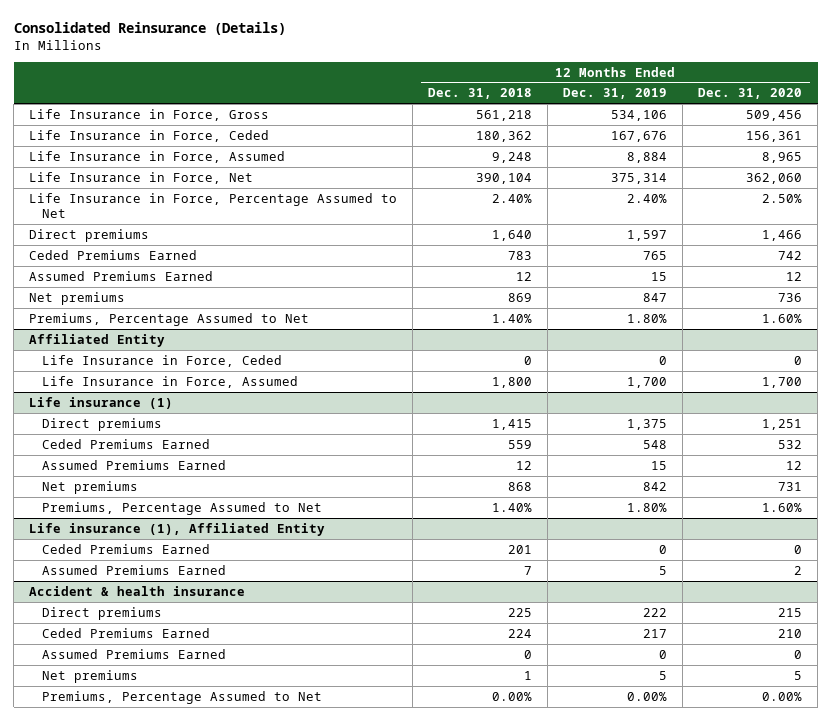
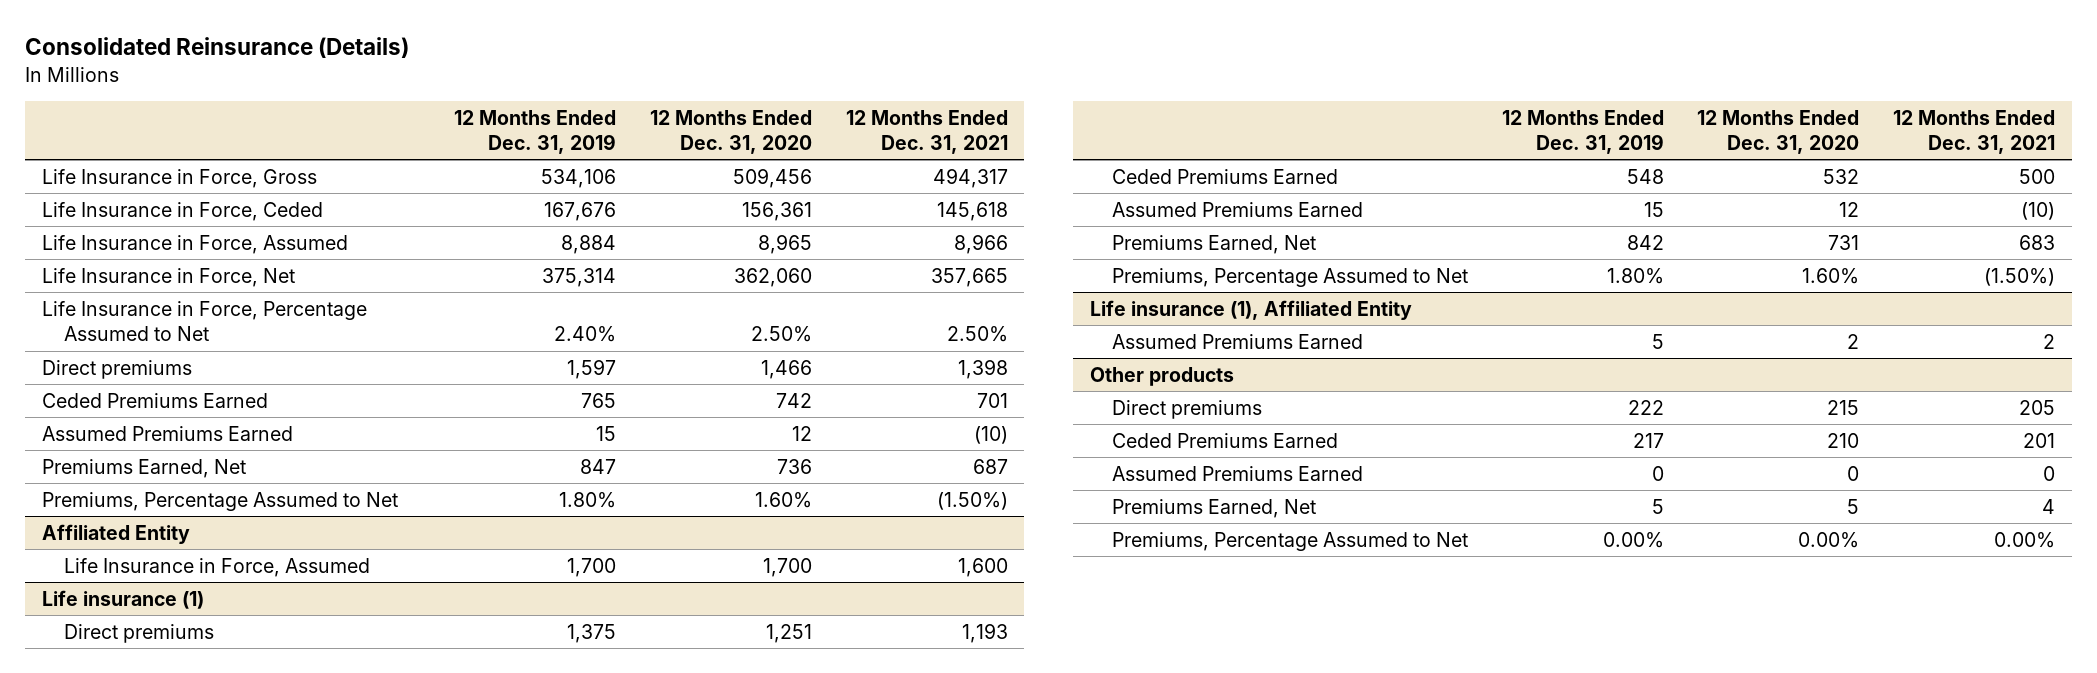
[428,88,533,100] Dec. 31, 2018 -> none
none -> [845,109,1008,154] 12 Months Ended Dec. 31, 2021
[29,291,126,305] Net premiums -> [42,458,247,478] Premiums Earned, Net
[42,354,283,367] Life Insurance in Force, Ceded -> none
[42,480,139,494] Net premiums -> [1111,234,1316,254] Premiums Earned, Net
[42,543,211,554] Ceded Premiums Earned -> none
[29,585,246,596] Accident & health insurance -> [1089,366,1234,386] Other products
[42,669,139,683] Net premiums -> [1111,498,1316,518] Premiums Earned, Net

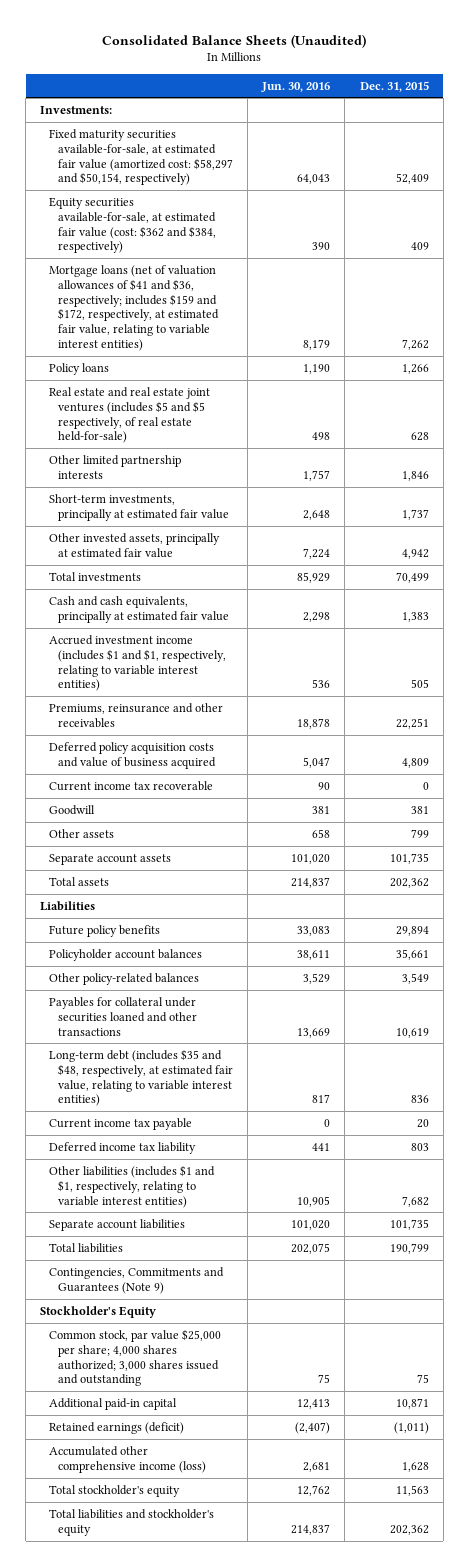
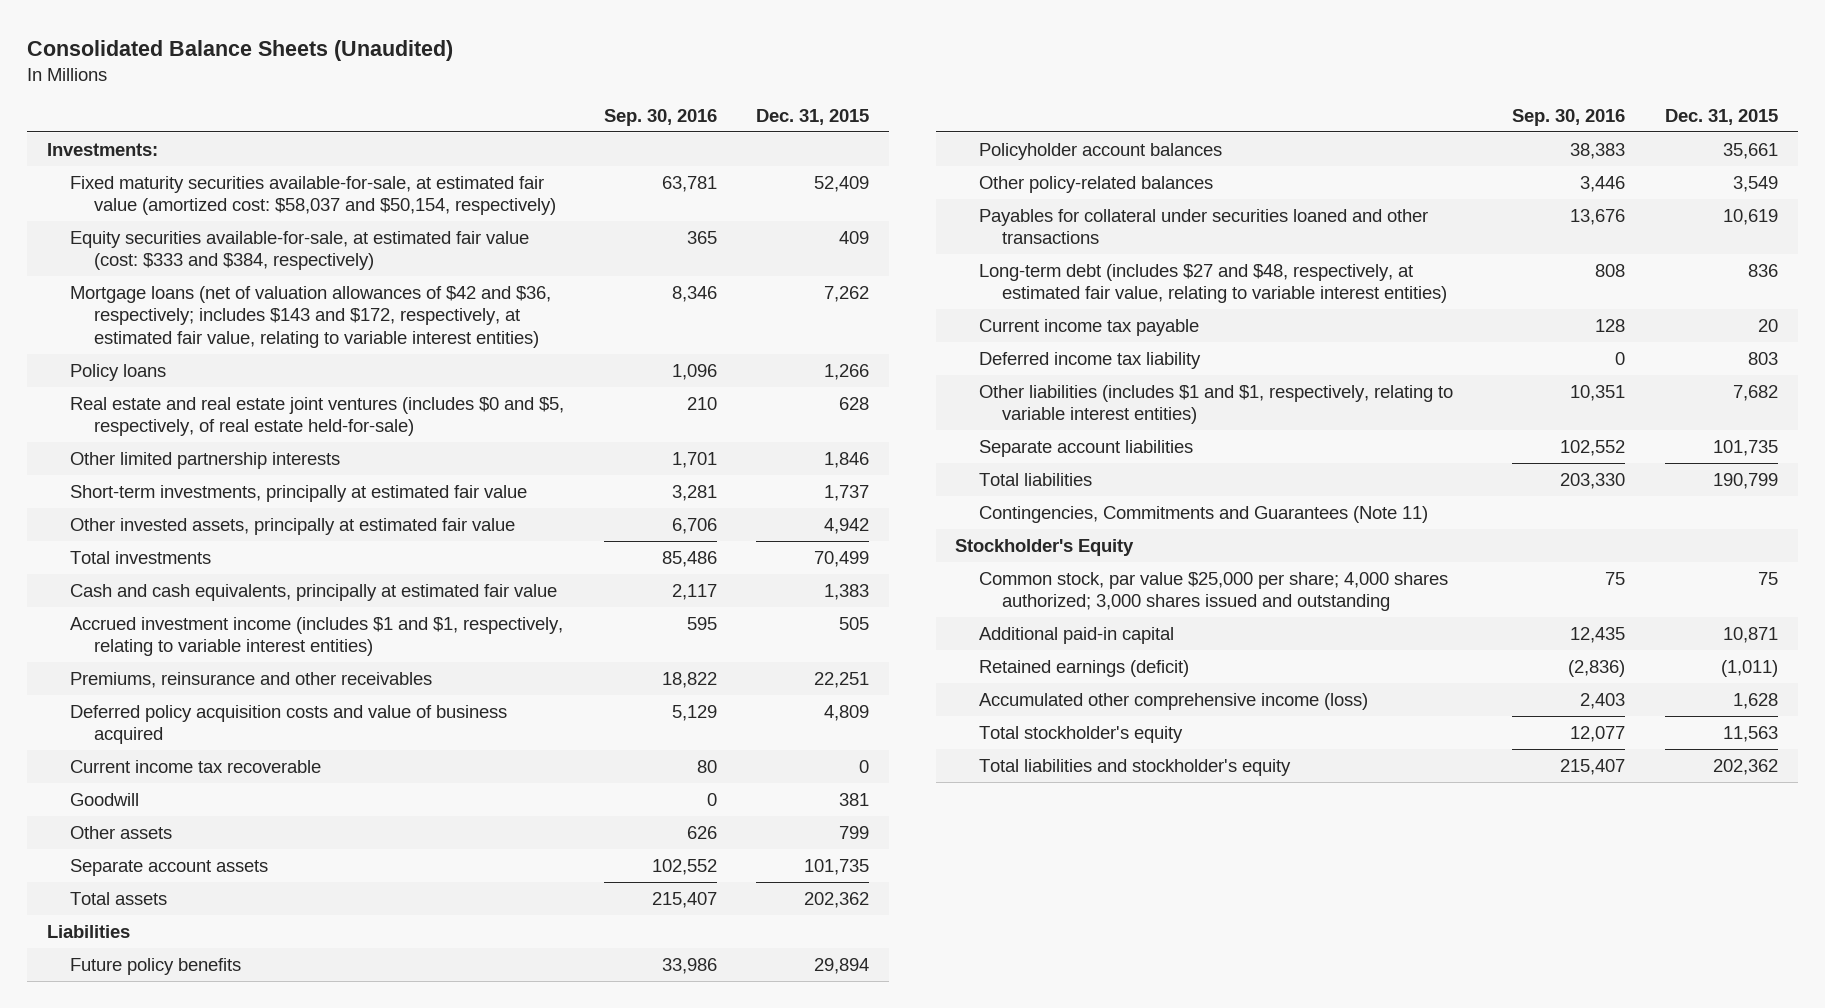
[261,81,331,92] Jun. 30, 2016 -> none
none -> [603,108,717,126] Sep. 30, 2016
[49,128,233,186] Fixed maturity securities available-for-sale, at estimated fair value (amortized cost: $58,297 and $50,154, respectively) -> [70,175,556,216] Fixed maturity securities available-for-sale, at estimated fair value (amortized cost: $58,037 and $50,154, respectively)
[49,196,216,254] Equity securities available-for-sale, at estimated fair value (cost: $362 and $384, respectively) -> [70,230,530,271] Equity securities available-for-sale, at estimated fair value (cost: $333 and $384, respectively)
[49,264,219,352] Mortgage loans (net of valuation allowances of $41 and $36, respectively; includes $159 and $172, respectively, at estimated fair value, relating to variable interest entities) -> [70,285,552,348] Mortgage loans (net of valuation allowances of $42 and $36, respectively; includes $143 and $172, respectively, at estimated fair value, relating to variable interest entities)
[49,386,211,444] Real estate and real estate joint ventures (includes $5 and $5 respectively, of real estate held-for-sale) -> [70,396,565,437] Real estate and real estate joint ventures (includes $0 and $5, respectively, of real estate held-for-sale)
[49,1048,233,1107] Long-term debt (includes $35 and $48, respectively, at estimated fair value, relating to variable interest entities) -> [978,263,1448,304] Long-term debt (includes $27 and $48, respectively, at estimated fair value, relating to variable interest entities)
[49,1266,225,1294] Contingencies, Commitments and Guarantees (Note 9) -> [978,505,1428,523] Contingencies, Commitments and Guarantees (Note 11)

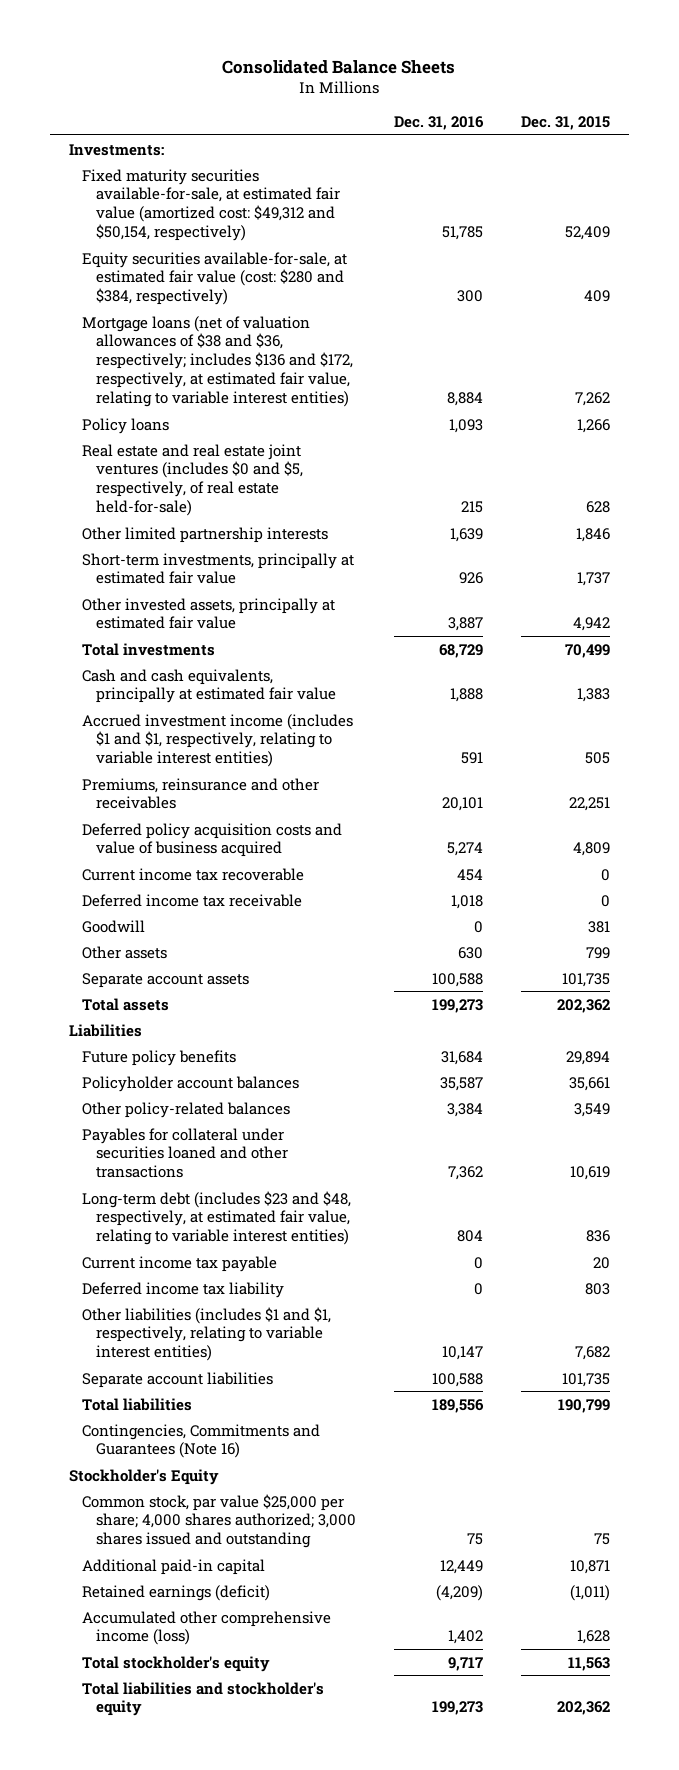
[26,39,453,61] Consolidated Balance Sheets (Unaudited) -> [222,60,456,75] Consolidated Balance Sheets
[603,108,717,126] Sep. 30, 2016 -> none
none -> [393,115,484,130] Dec. 31, 2016
[70,175,556,216] Fixed maturity securities available-for-sale, at estimated fair value (amortized cost: $58,037 and $50,154, respectively) -> [82,168,340,241] Fixed maturity securities available-for-sale, at estimated fair value (amortized cost: $49,312 and $50,154, respectively)
[70,230,530,271] Equity securities available-for-sale, at estimated fair value (cost: $333 and $384, respectively) -> [82,251,348,306] Equity securities available-for-sale, at estimated fair value (cost: $280 and $384, respectively)
[70,285,552,348] Mortgage loans (net of valuation allowances of $42 and $36, respectively; includes $143 and $172, respectively, at estimated fair value, relating to variable interest entities) -> [82,315,353,407] Mortgage loans (net of valuation allowances of $38 and $36, respectively; includes $136 and $172, respectively, at estimated fair value, relating to variable interest entities)
none -> [82,893,303,907] Deferred income tax receivable
[978,263,1448,304] Long-term debt (includes $27 and $48, respectively, at estimated fair value, relating to variable interest entities) -> [82,1190,352,1246] Long-term debt (includes $23 and $48, respectively, at estimated fair value, relating to variable interest entities)
[978,505,1428,523] Contingencies, Commitments and Guarantees (Note 11) -> [82,1423,321,1459] Contingencies, Commitments and Guarantees (Note 16)

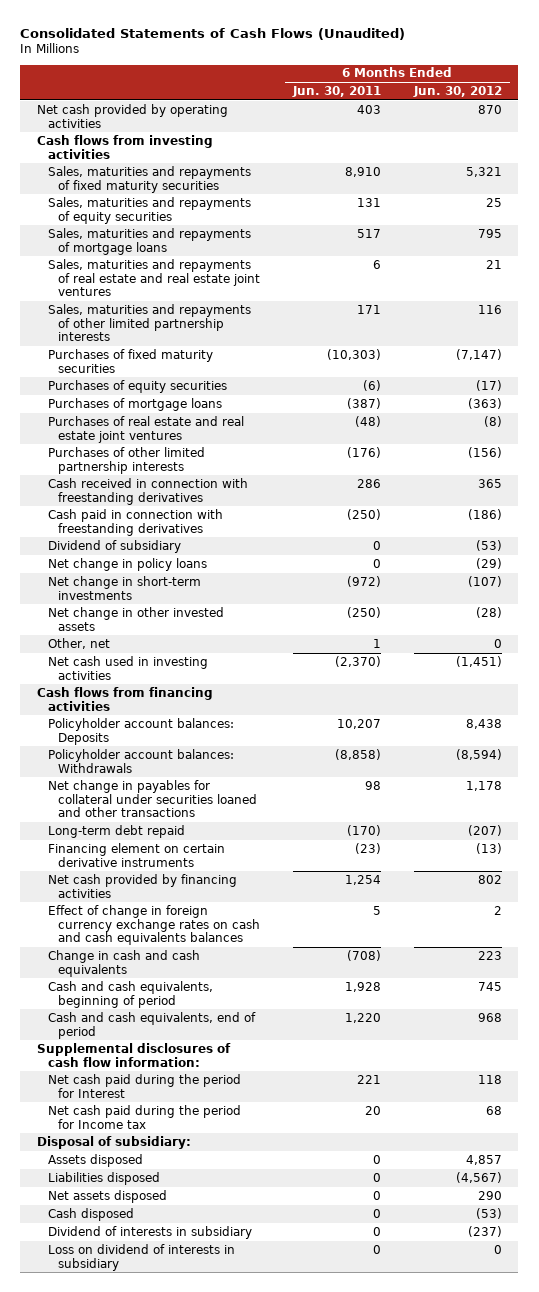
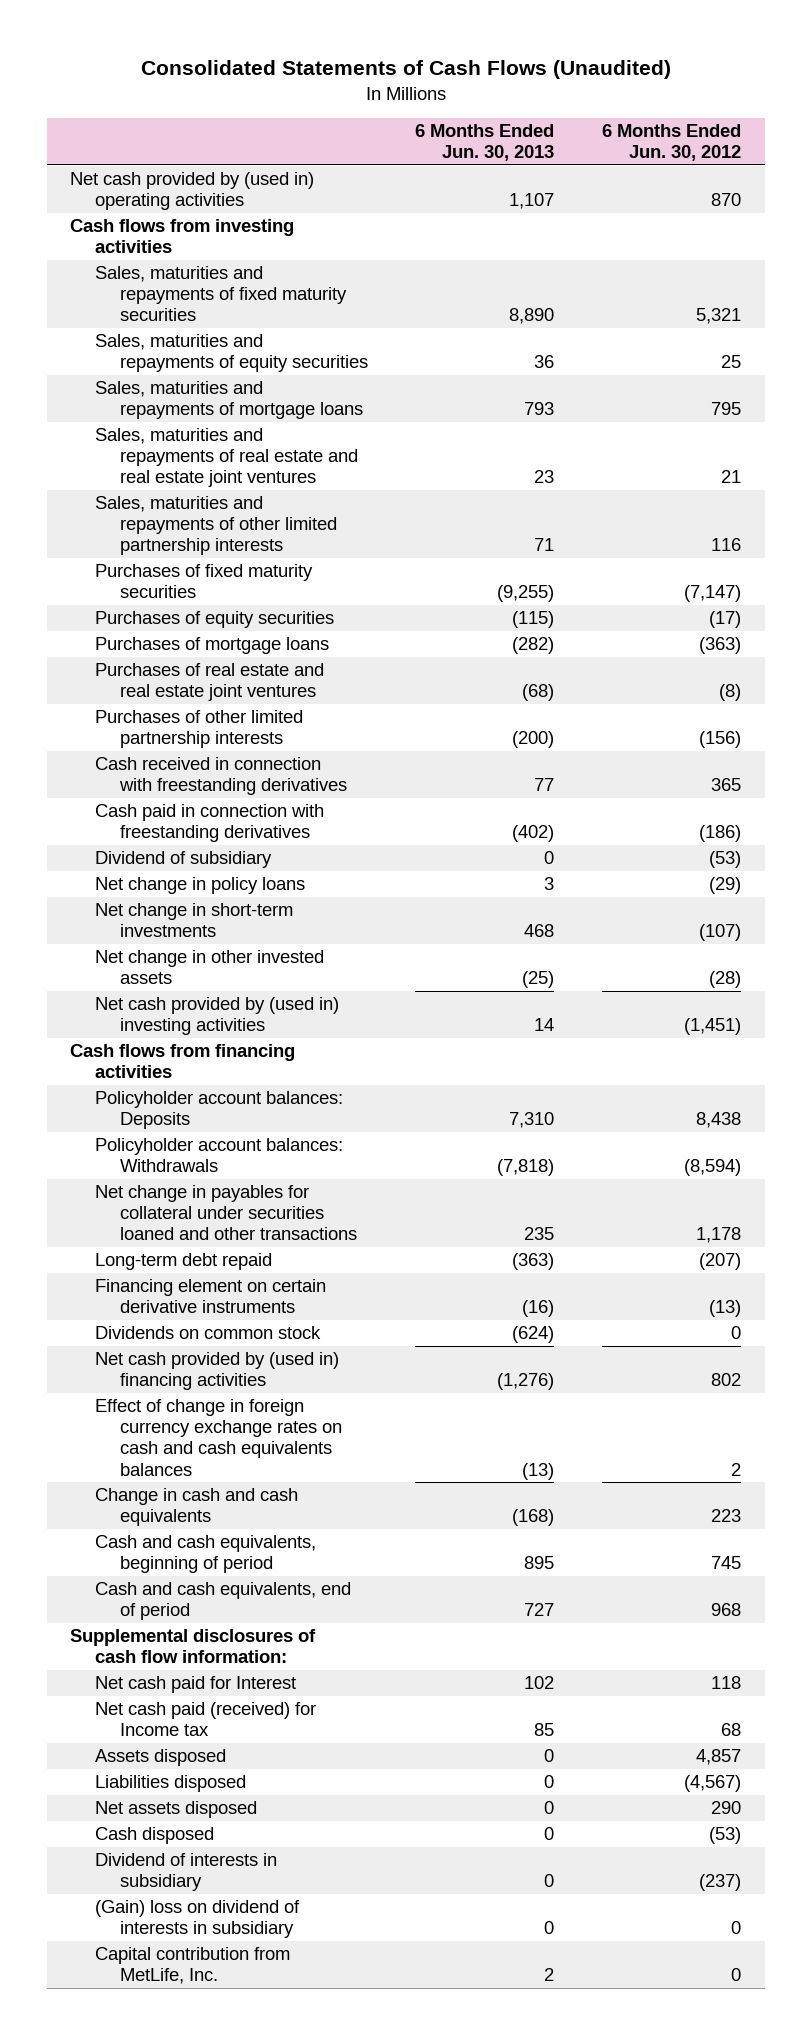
[292,86,382,98] Jun. 30, 2011 -> none
none -> [415,124,555,162] 6 Months Ended Jun. 30, 2013
[36,103,228,128] Net cash provided by operating activities -> [70,172,315,211] Net cash provided by (used in) operating activities
[47,637,110,649] Other, net -> none
[47,655,208,680] Net cash used in investing activities -> [95,997,340,1036] Net cash provided by (used in) investing activities
none -> [95,1326,322,1340] Dividends on common stock
[47,873,237,898] Net cash provided by financing activities -> [95,1352,340,1391] Net cash provided by (used in) financing activities
[36,1135,191,1149] Disposal of subsidiary: -> none
[47,1073,241,1098] Net cash paid during the period for Interest -> [95,1676,297,1694] Net cash paid for Interest
[47,1104,241,1129] Net cash paid during the period for Income tax -> [95,1702,317,1737] Net cash paid (received) for Income tax
[47,1243,235,1271] Loss on dividend of interests in subsidiary -> [95,1900,301,1939] (Gain) loss on dividend of interests in subsidiary
none -> [95,1947,291,1985] Capital contribution from MetLife, Inc.

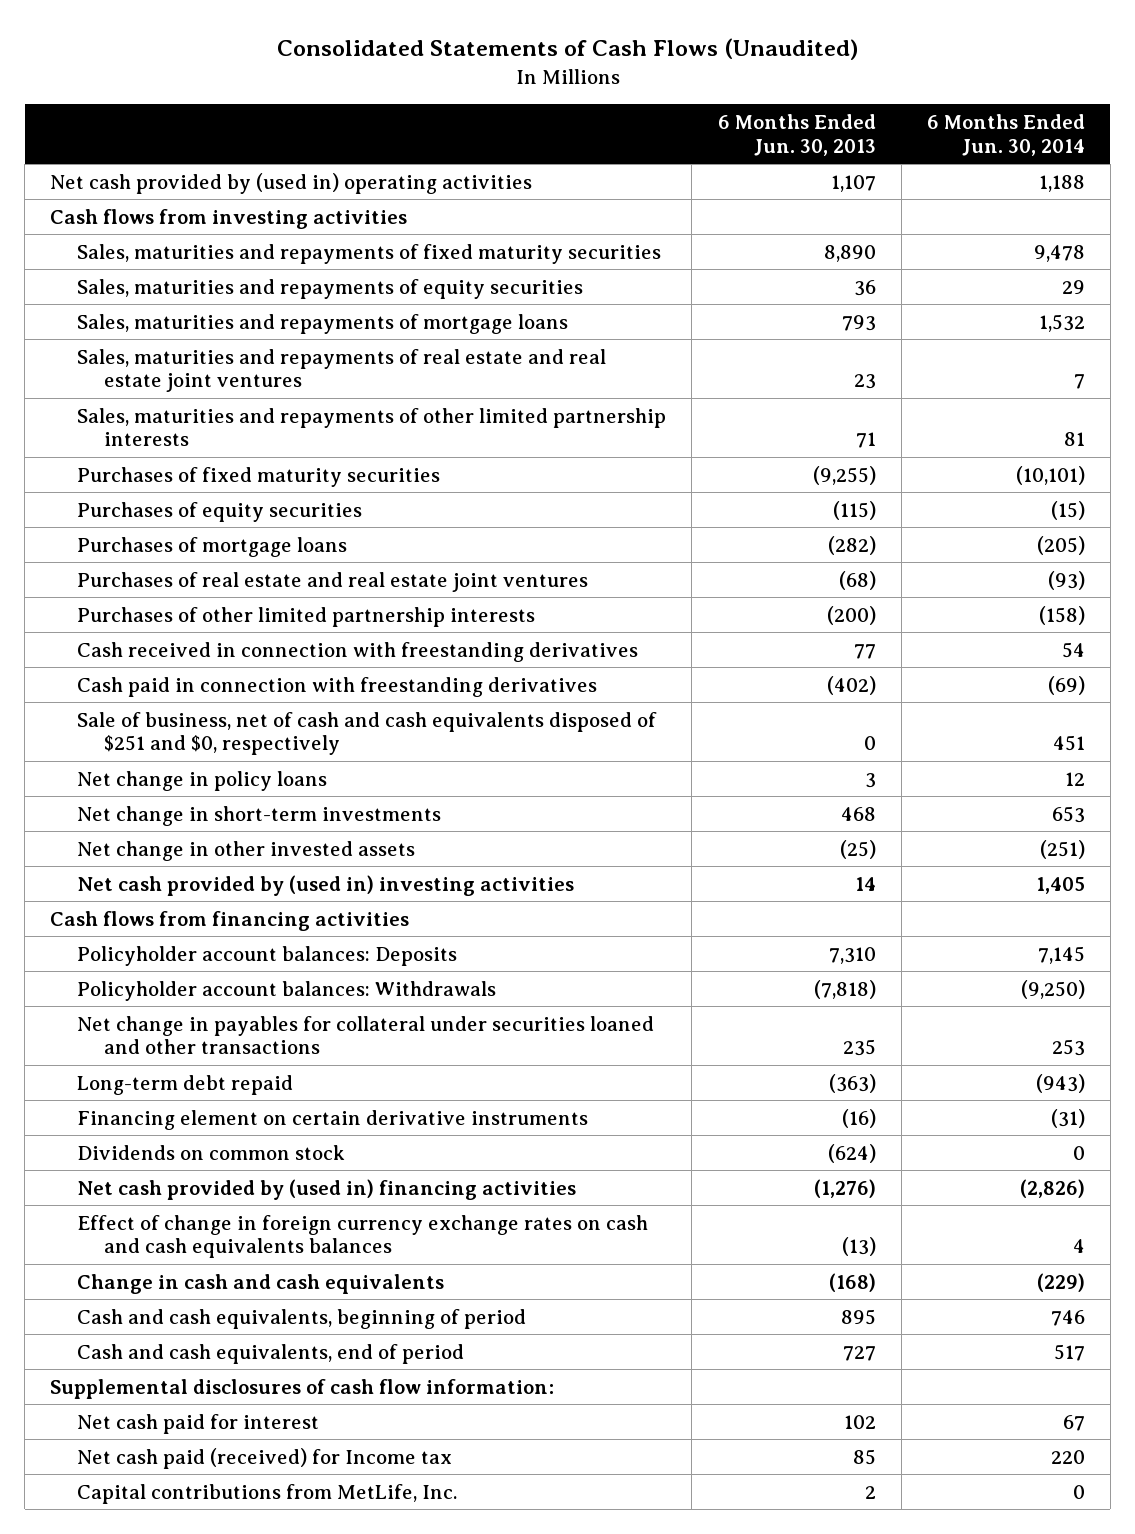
[602,124,742,162] 6 Months Ended Jun. 30, 2012 -> none
none -> [926,114,1085,156] 6 Months Ended Jun. 30, 2014
[95,851,273,869] Dividend of subsidiary -> none
none -> [77,711,658,756] Sale of business, net of cash and cash equivalents disposed of $251 and $0, respectively
[95,1676,297,1694] Net cash paid for Interest -> [77,1413,320,1434] Net cash paid for interest
[95,1749,227,1767] Assets disposed -> none
[95,1775,247,1793] Liabilities disposed -> none
[95,1801,258,1819] Net assets disposed -> none
[95,1827,215,1845] Cash disposed -> none
[95,1853,278,1892] Dividend of interests in subsidiary -> none
[95,1900,301,1939] (Gain) loss on dividend of interests in subsidiary -> none
[95,1947,291,1985] Capital contribution from MetLife, Inc. -> [77,1483,458,1504] Capital contributions from MetLife, Inc.

